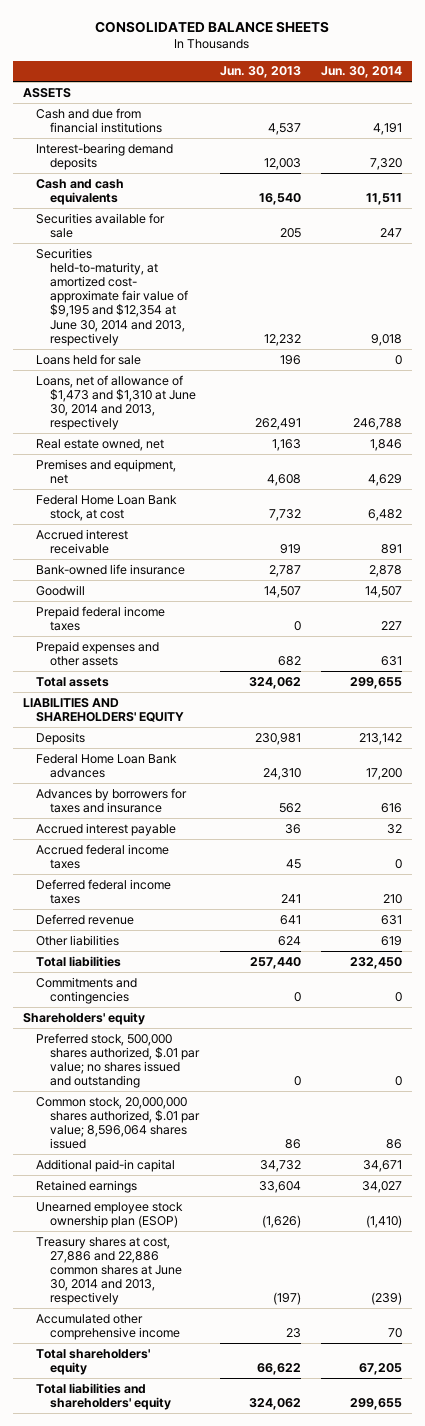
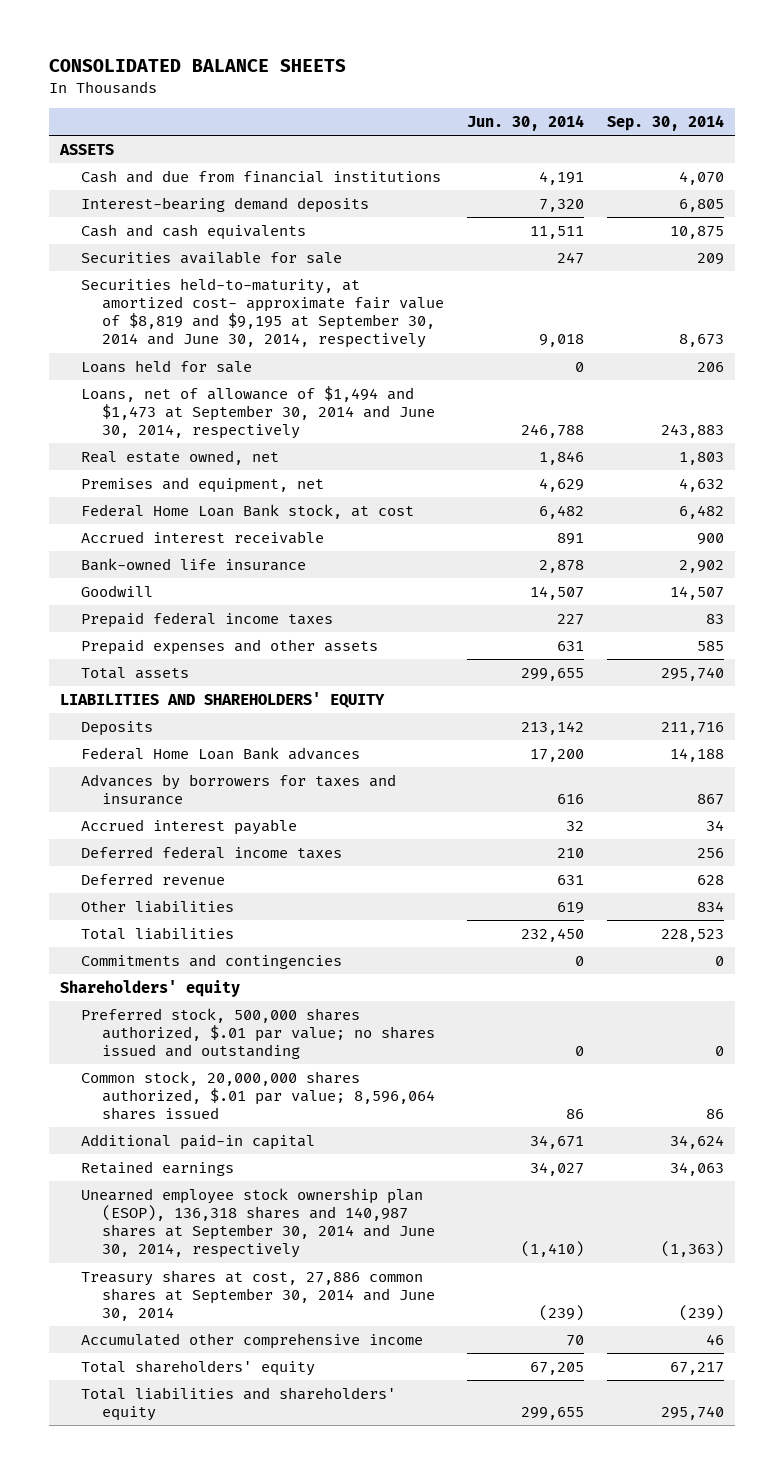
[219,66,301,79] Jun. 30, 2013 -> none
none -> [606,114,724,131] Sep. 30, 2014
[36,247,189,346] Securities held-to-maturity, at amortized cost- approximate fair value of $9,195 and $12,354 at June 30, 2014 and 2013, respectively -> [80,277,444,349] Securities held-to-maturity, at amortized cost- approximate fair value of $8,819 and $9,195 at September 30, 2014 and June 30, 2014, respectively
[36,374,197,431] Loans, net of allowance of $1,473 and $1,310 at June 30, 2014 and 2013, respectively -> [80,385,435,440] Loans, net of allowance of $1,494 and $1,473 at September 30, 2014 and June 30, 2014, respectively
[36,843,170,869] Accrued federal income taxes -> none
[36,1201,184,1228] Unearned employee stock ownership plan (ESOP) -> [80,1187,435,1259] Unearned employee stock ownership plan (ESOP), 136,318 shares and 140,987 shares at September 30, 2014 and June 30, 2014, respectively
[36,1236,183,1306] Treasury shares at cost, 27,886 and 22,886 common shares at June 30, 2014 and 2013, respectively -> [80,1269,435,1322] Treasury shares at cost, 27,886 common shares at September 30, 2014 and June 30, 2014

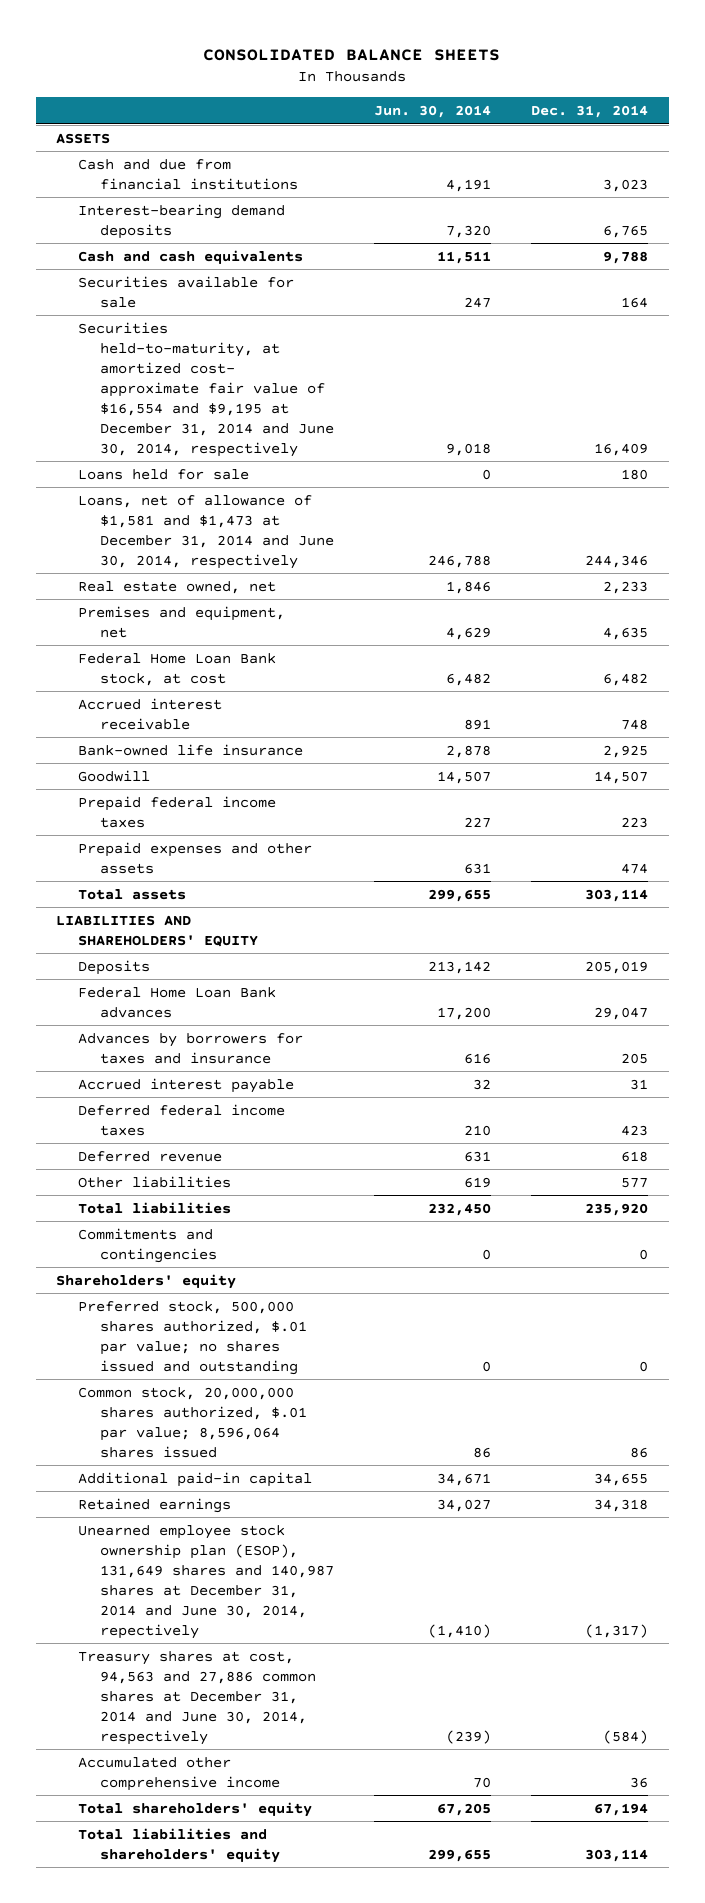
[606,114,724,131] Sep. 30, 2014 -> none
none -> [531,104,649,118] Dec. 31, 2014
[80,277,444,349] Securities held-to-maturity, at amortized cost- approximate fair value of $8,819 and $9,195 at September 30, 2014 and June 30, 2014, respectively -> [78,321,335,457] Securities held-to-maturity, at amortized cost- approximate fair value of $16,554 and $9,195 at December 31, 2014 and June 30, 2014, respectively
[80,385,435,440] Loans, net of allowance of $1,494 and $1,473 at September 30, 2014 and June 30, 2014, respectively -> [78,494,335,569] Loans, net of allowance of $1,581 and $1,473 at December 31, 2014 and June 30, 2014, respectively
[80,1187,435,1259] Unearned employee stock ownership plan (ESOP), 136,318 shares and 140,987 shares at September 30, 2014 and June 30, 2014, respectively -> [78,1524,335,1639] Unearned employee stock ownership plan (ESOP), 131,649 shares and 140,987 shares at December 31, 2014 and June 30, 2014, repectively
[80,1269,435,1322] Treasury shares at cost, 27,886 common shares at September 30, 2014 and June 30, 2014 -> [78,1650,317,1745] Treasury shares at cost, 94,563 and 27,886 common shares at December 31, 2014 and June 30, 2014, respectively

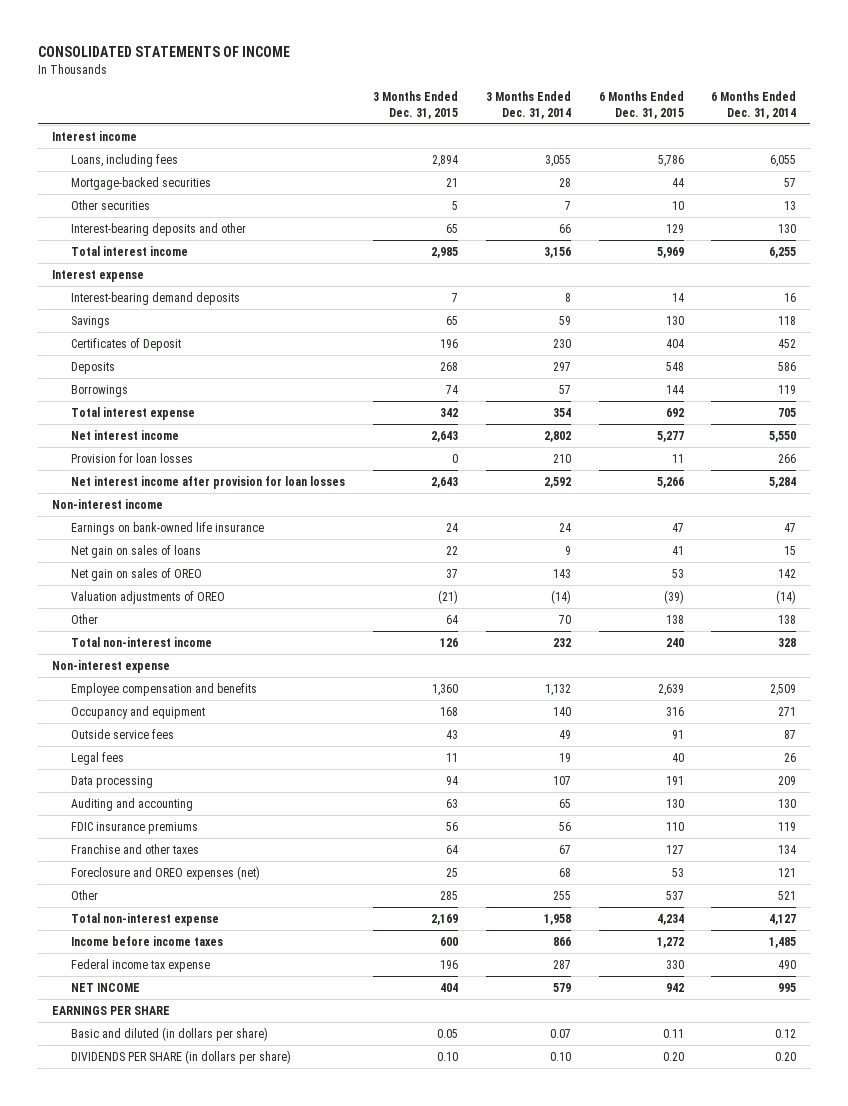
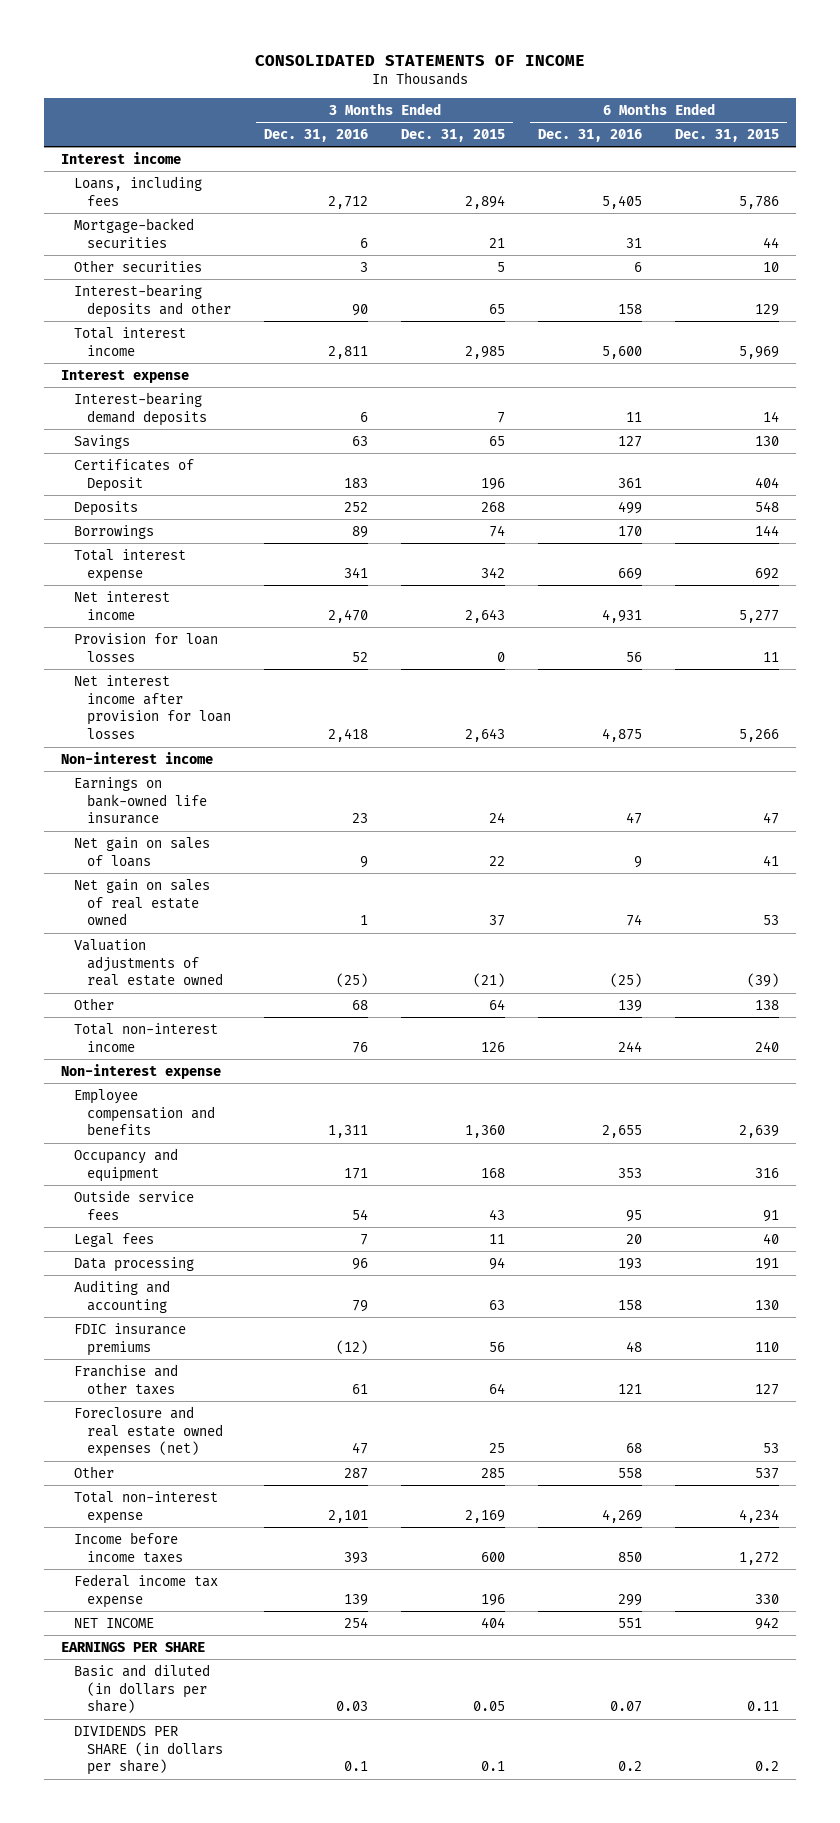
[485,91,571,119] 3 Months Ended Dec. 31, 2014 -> none
[711,91,797,119] 6 Months Ended Dec. 31, 2014 -> none
none -> [264,129,369,143] Dec. 31, 2016
none -> [538,129,643,143] Dec. 31, 2016
[71,567,203,581] Net gain on sales of OREO -> [73,878,210,926] Net gain on sales of real estate owned
[71,590,226,604] Valuation adjustments of OREO -> [73,938,223,987] Valuation adjustments of real estate owned
[71,865,261,880] Foreclosure and OREO expenses (net) -> [73,1405,223,1458] Foreclosure and real estate owned expenses (net)
[437,1051,459,1061] 0.10 -> [481,1761,506,1772] 0.1
[662,1051,684,1061] 0.20 -> [755,1761,780,1772] 0.2

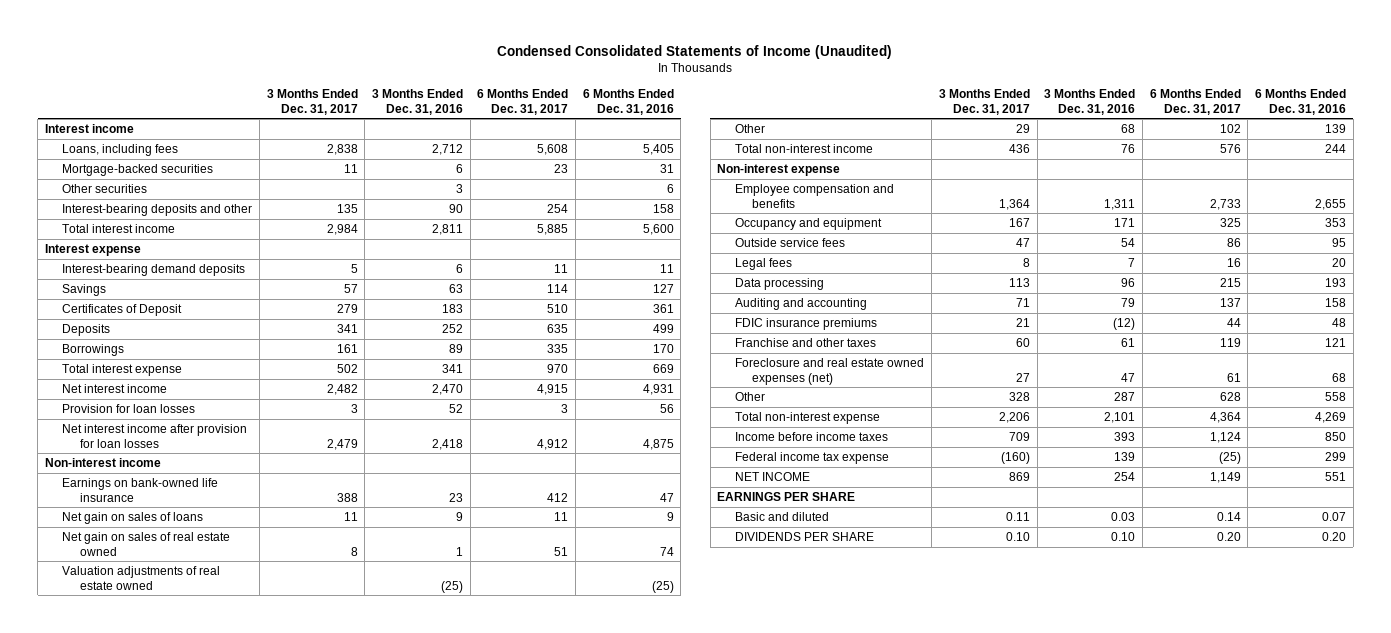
[254,54,585,66] CONSOLIDATED STATEMENTS OF INCOME -> [497,45,893,60] Condensed Consolidated Statements of Income (Unaudited)
[401,129,506,143] Dec. 31, 2015 -> none
[675,129,780,143] Dec. 31, 2015 -> none
none -> [266,88,358,115] 3 Months Ended Dec. 31, 2017
none -> [477,88,569,115] 6 Months Ended Dec. 31, 2017
[73,1663,210,1714] Basic and diluted (in dollars per share) -> [734,511,829,521] Basic and diluted
[73,1725,223,1776] DIVIDENDS PER SHARE (in dollars per share) -> [734,531,874,541] DIVIDENDS PER SHARE
[344,1761,369,1772] 0.1 -> [1111,531,1136,541] 0.10
[618,1761,643,1772] 0.2 -> [1321,531,1346,541] 0.20

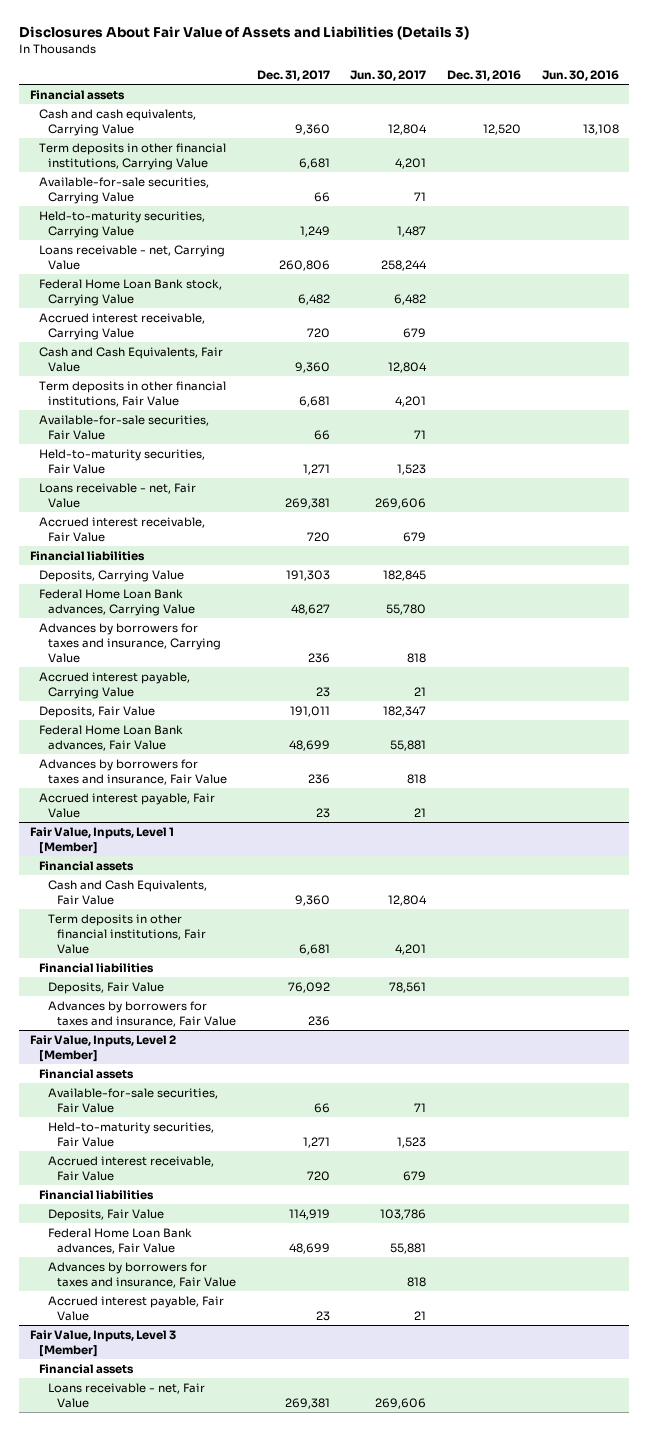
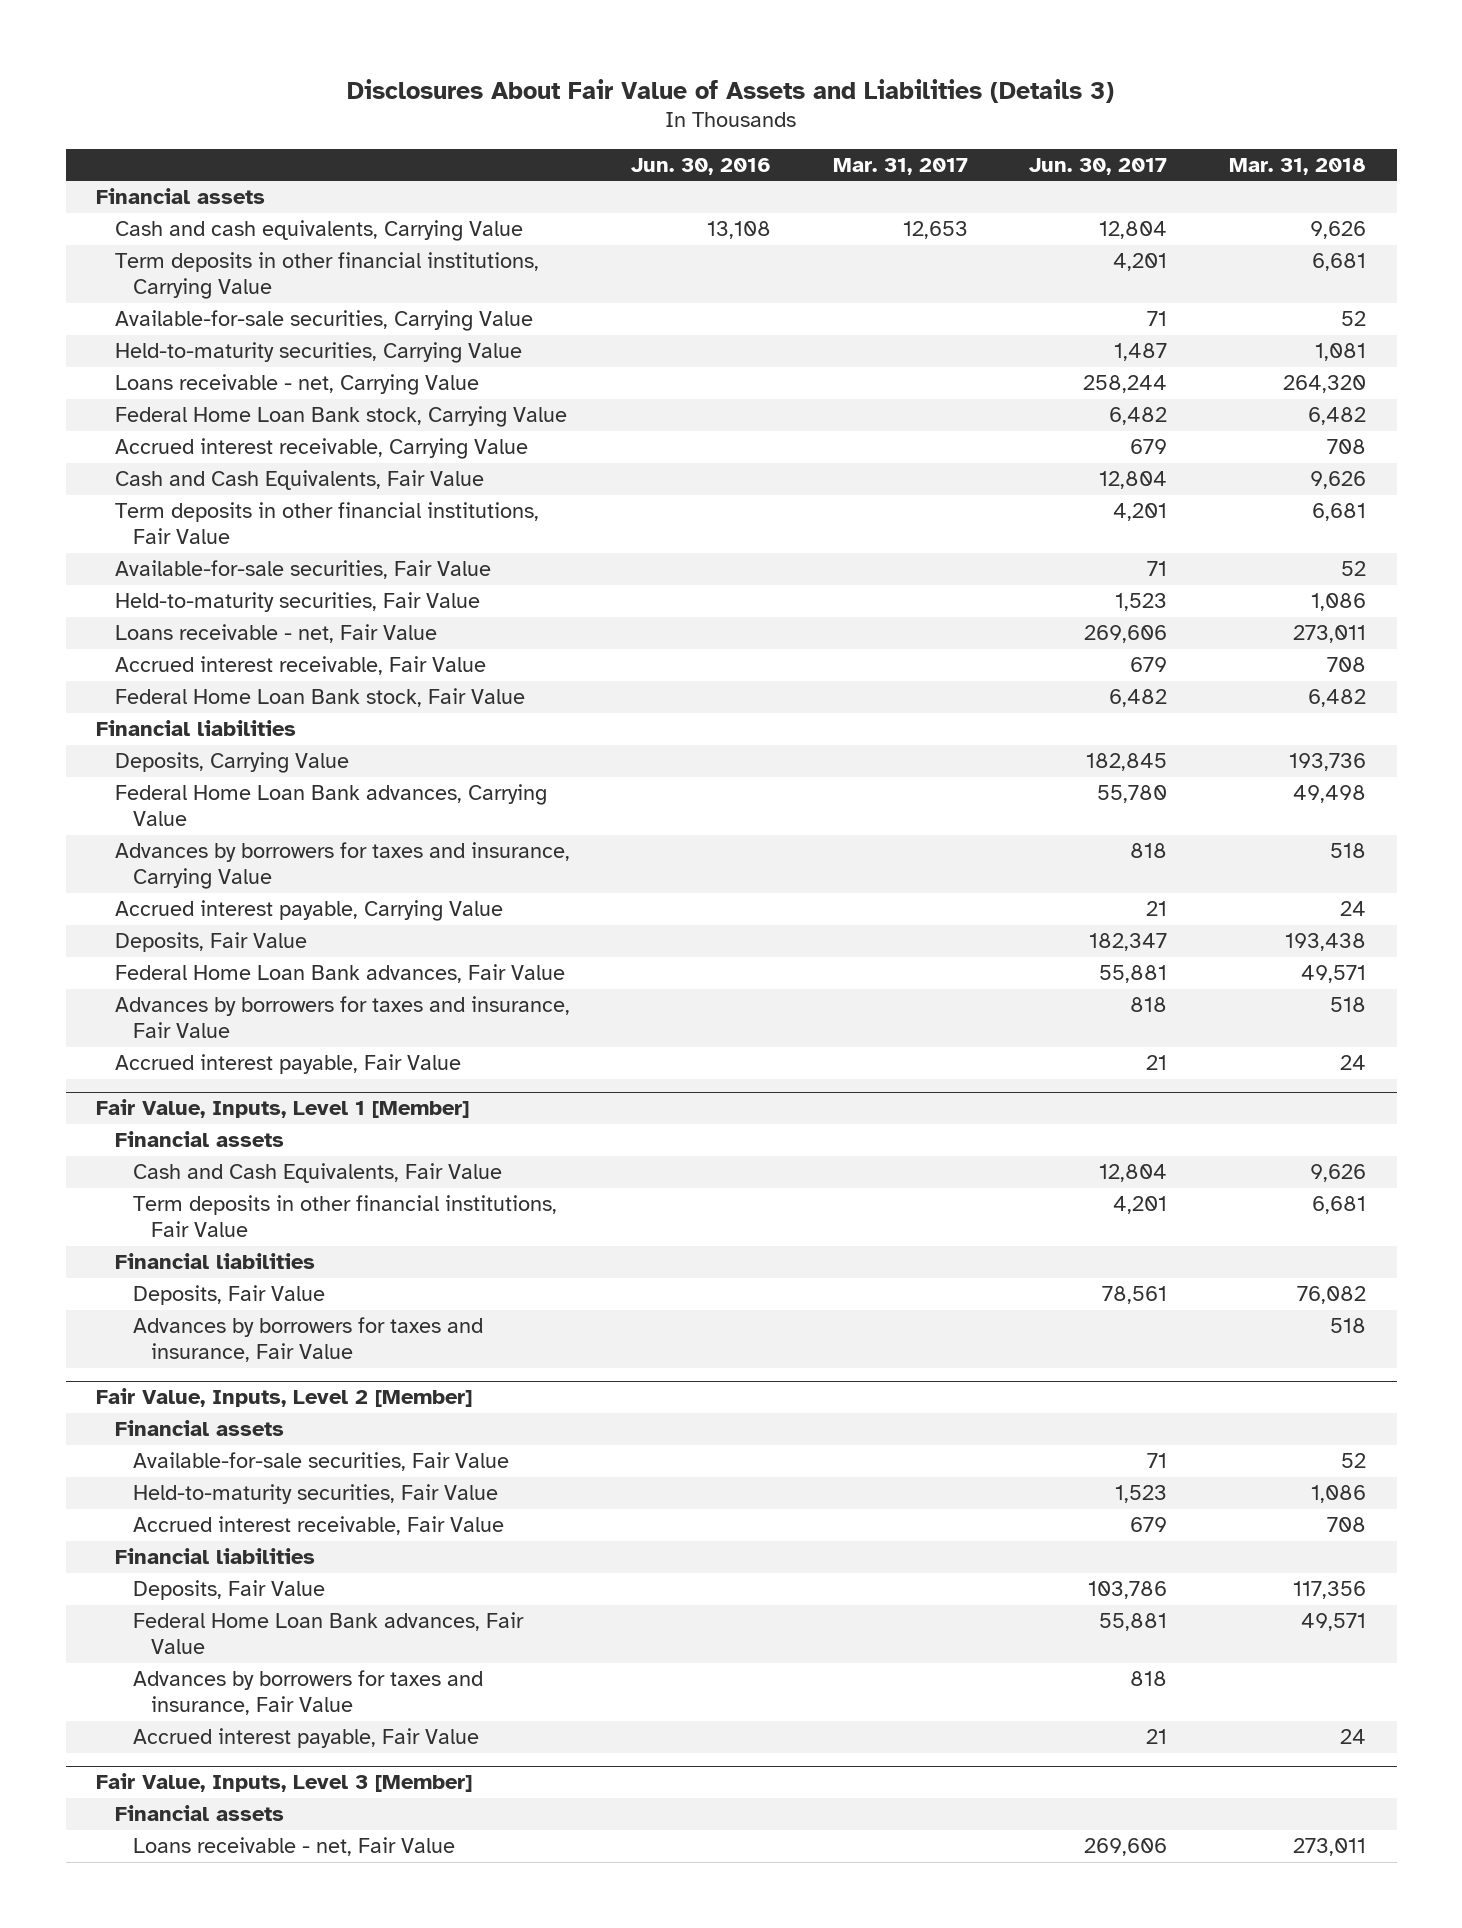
[256,69,330,81] Dec. 31, 2017 -> none
[446,69,521,81] Dec. 31, 2016 -> none
none -> [832,157,968,175] Mar. 31, 2017
none -> [1228,157,1366,175] Mar. 31, 2018
none -> [114,688,525,708] Federal Home Loan Bank stock, Fair Value

